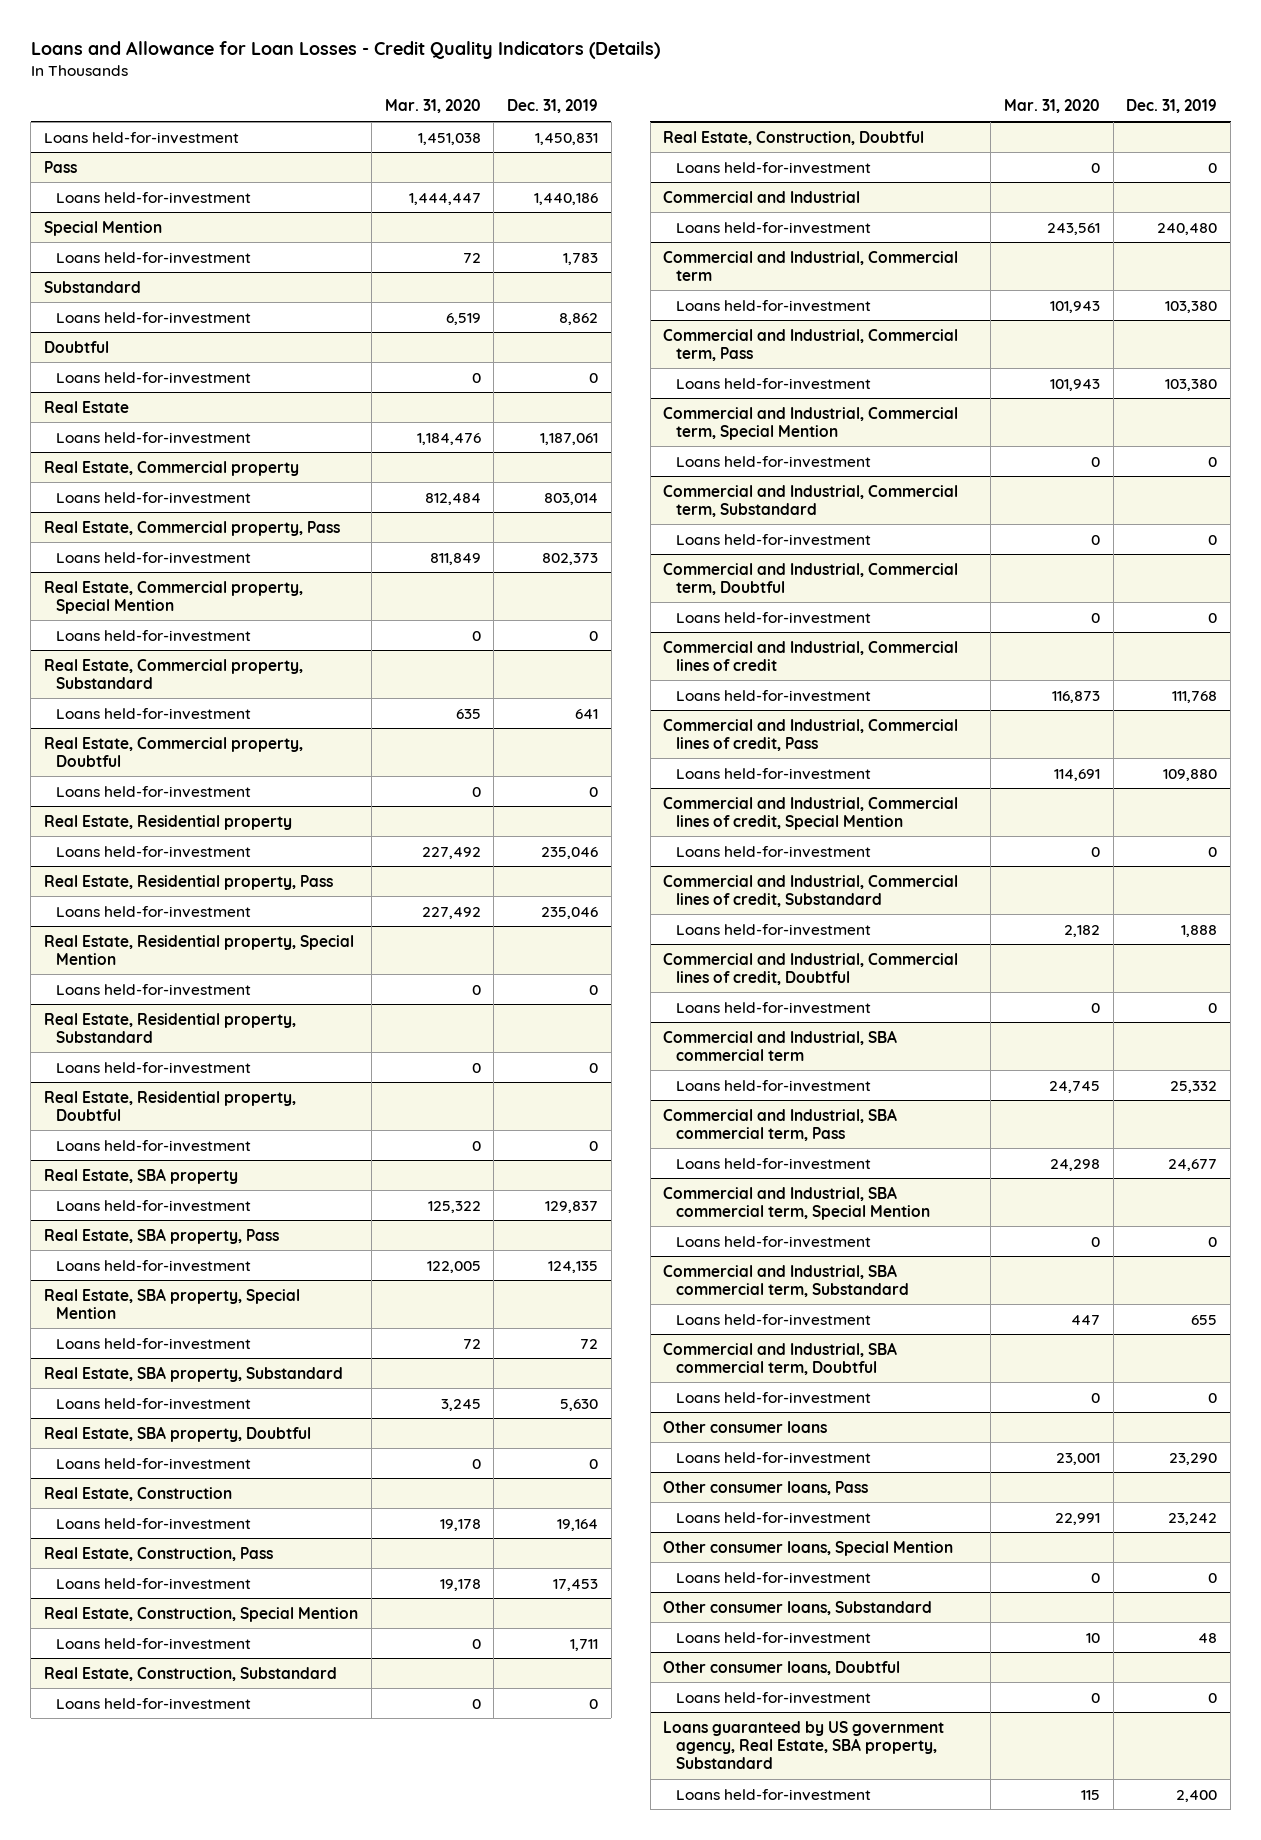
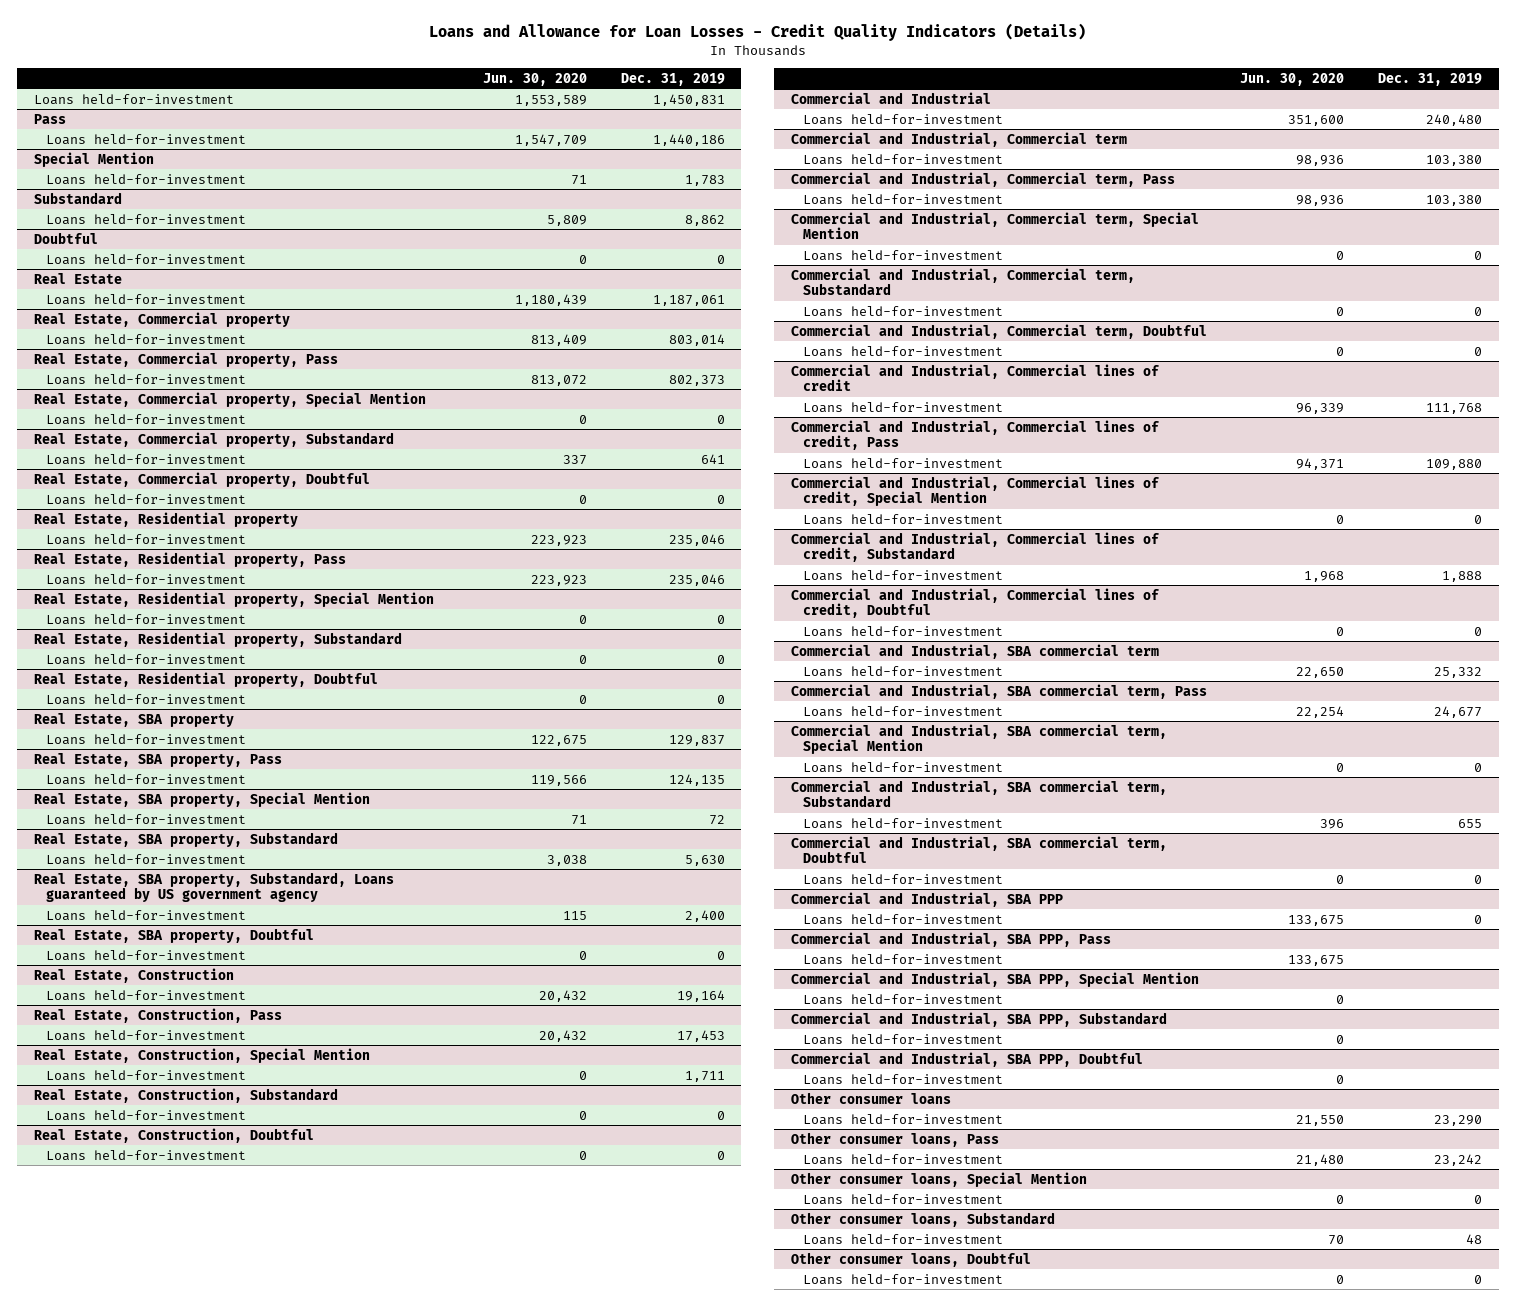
[384,99,481,114] Mar. 31, 2020 -> none
none -> [483,72,588,86] Jun. 30, 2020
none -> [33,871,394,903] Real Estate, SBA property, Substandard, Loans guaranteed by US government agency
none -> [45,909,246,921] Loans held-for-investment
none -> [790,891,1063,907] Commercial and Industrial, SBA PPP
none -> [802,913,1003,925] Loans held-for-investment
none -> [790,931,1111,947] Commercial and Industrial, SBA PPP, Pass
none -> [802,953,1003,965] Loans held-for-investment
none -> [790,971,1199,987] Commercial and Industrial, SBA PPP, Special Mention
none -> [802,993,1003,1005] Loans held-for-investment
none -> [790,1011,1167,1027] Commercial and Industrial, SBA PPP, Substandard
none -> [802,1033,1003,1045] Loans held-for-investment
none -> [790,1051,1143,1067] Commercial and Industrial, SBA PPP, Doubtful
none -> [802,1073,1003,1085] Loans held-for-investment
[663,1720,945,1770] Loans guaranteed by US government agency, Real Estate, SBA property, Substandard -> none
[675,1788,871,1801] Loans held-for-investment -> none

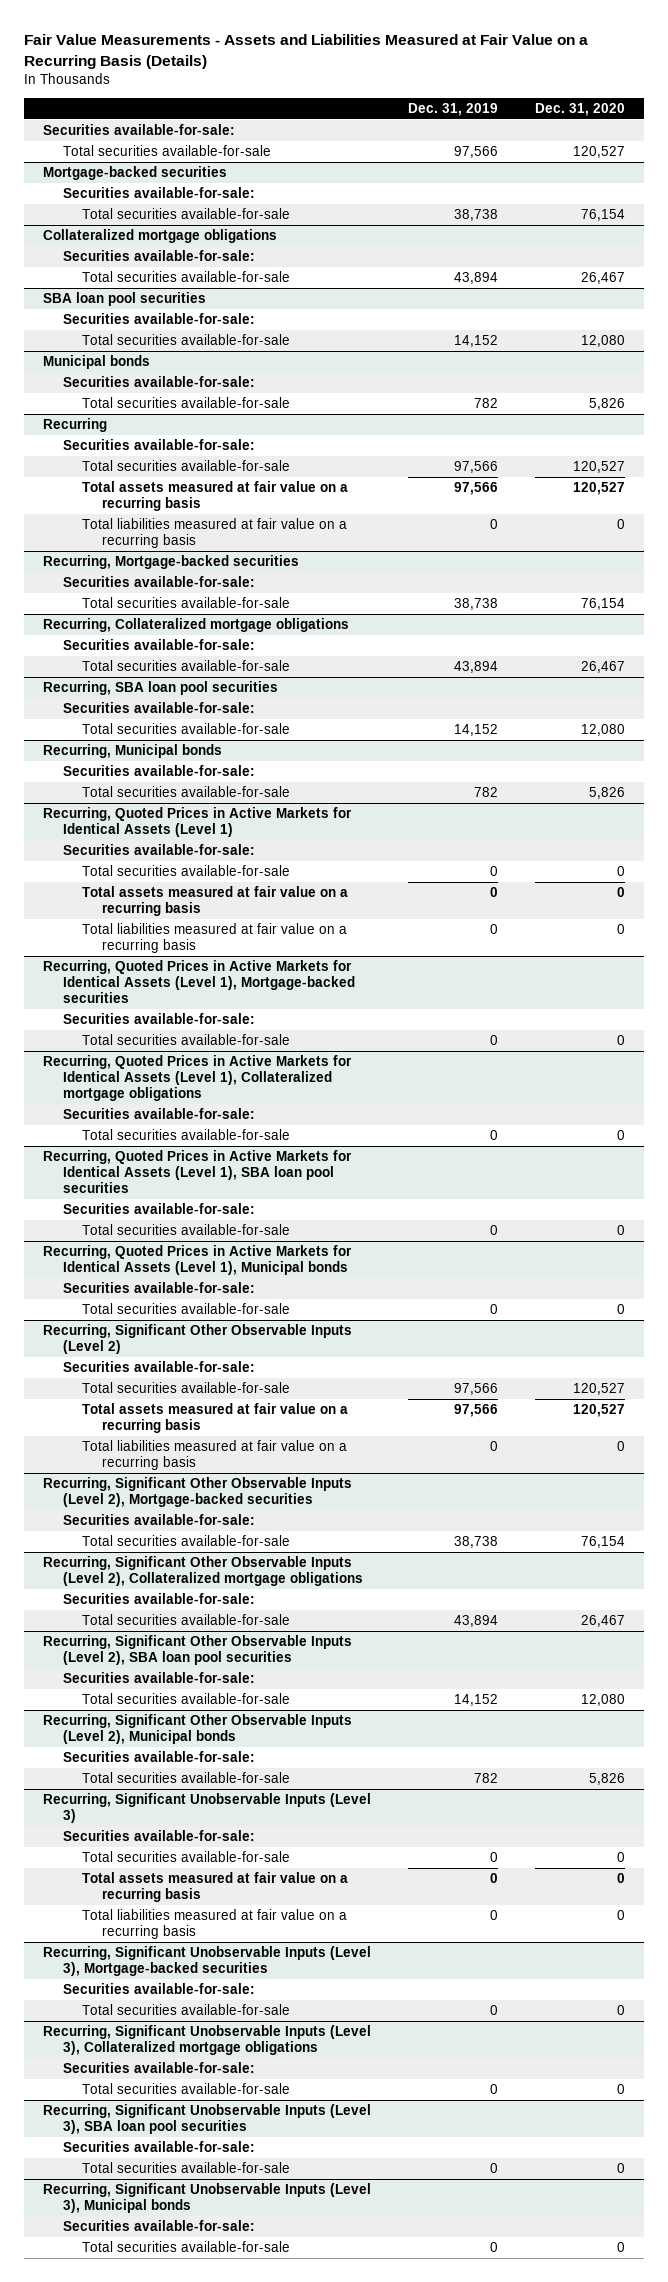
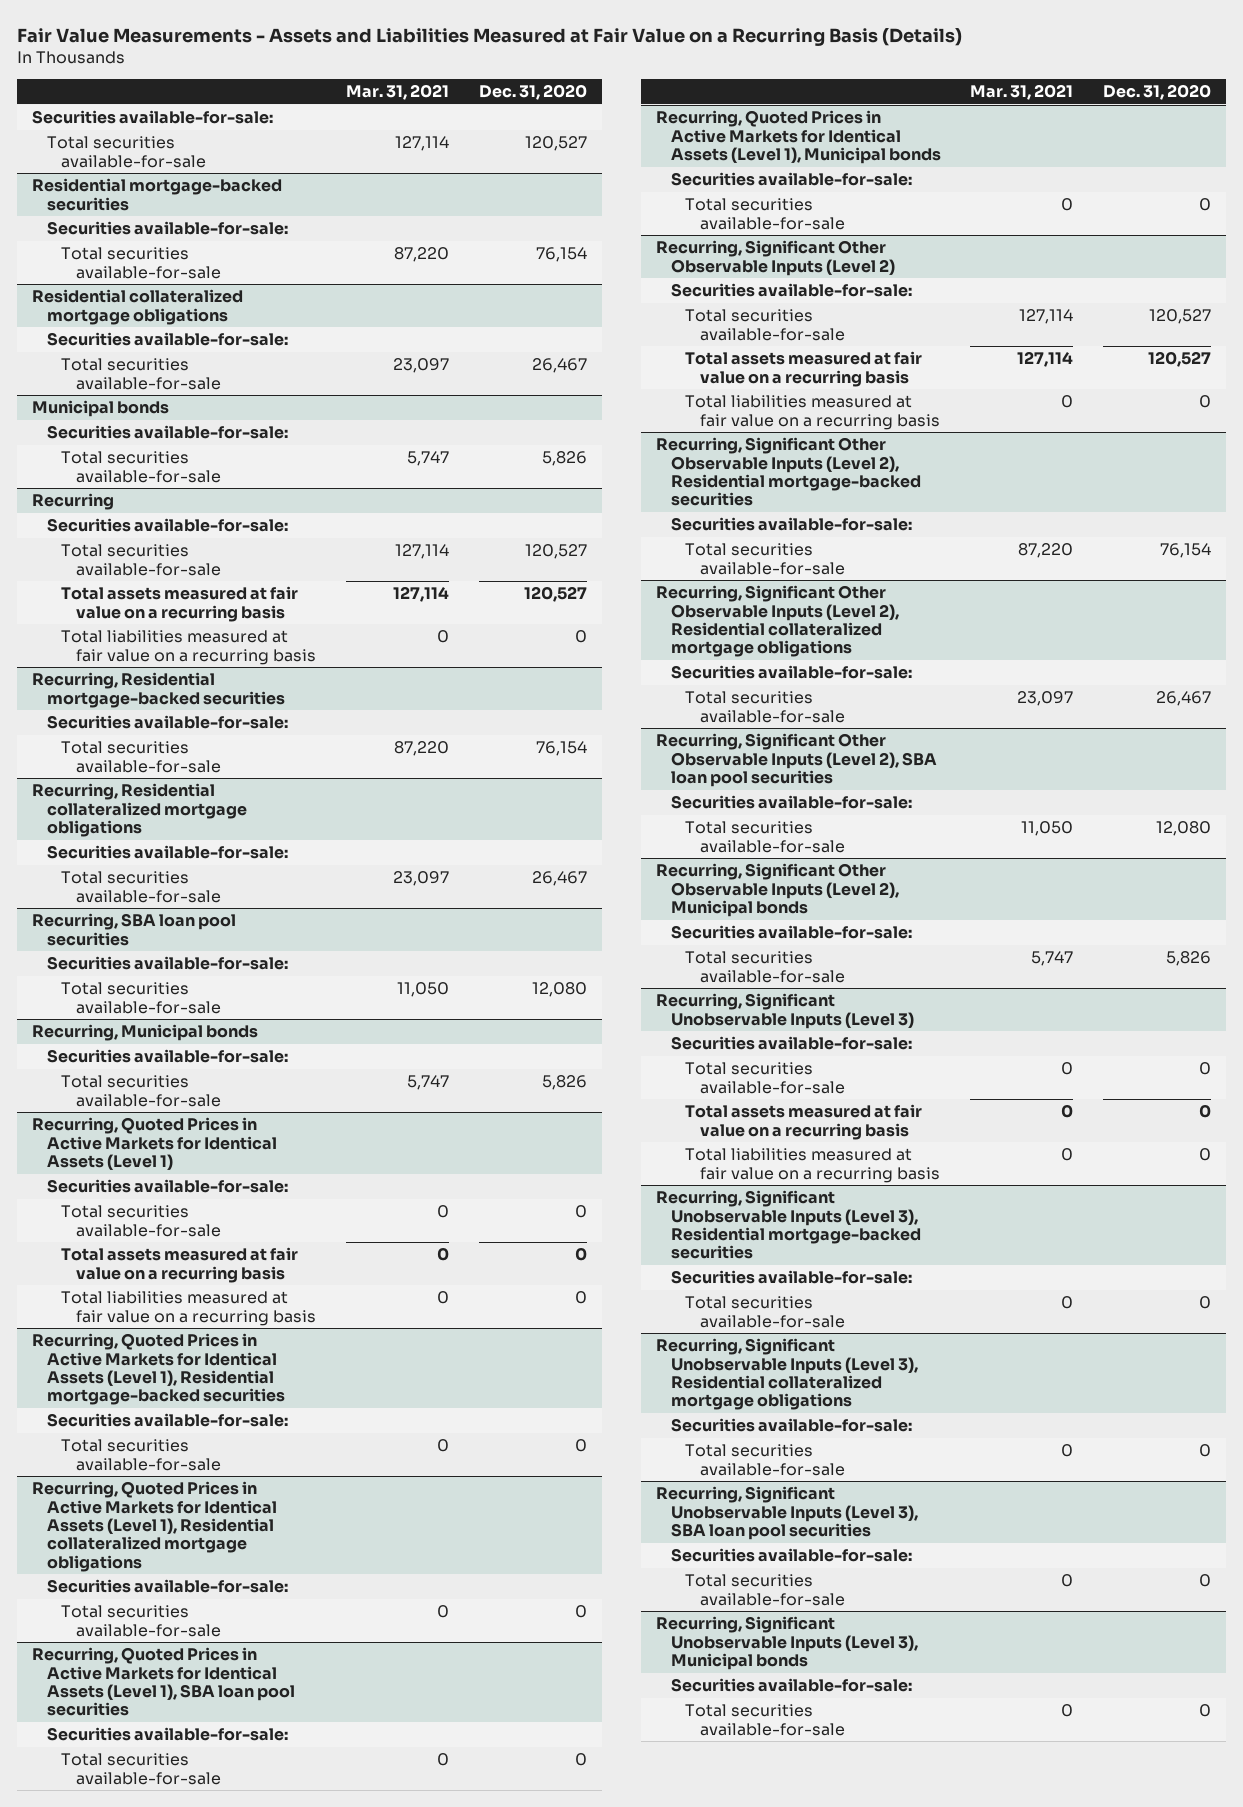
[408,102,499,116] Dec. 31, 2019 -> none
none -> [346,84,450,101] Mar. 31, 2021
[42,165,227,180] Mortgage-backed securities -> [32,178,283,211] Residential mortgage-backed securities
[42,228,277,243] Collateralized mortgage obligations -> [32,289,244,325] Residential collateralized mortgage obligations
[42,291,206,306] SBA loan pool securities -> none
[62,312,255,324] Securities available-for-sale: -> none
[82,333,291,345] Total securities available-for-sale -> none
[42,554,299,569] Recurring, Mortgage-backed securities -> [32,672,285,708] Recurring, Residential mortgage-backed securities
[42,617,349,632] Recurring, Collateralized mortgage obligations -> [32,783,247,837] Recurring, Residential collateralized mortgage obligations
[42,959,355,1004] Recurring, Quoted Prices in Active Markets for Identical Assets (Level 1), Mortgage-backed securities -> [32,1333,285,1406] Recurring, Quoted Prices in Active Markets for Identical Assets (Level 1), Residential mortgage-backed securities
[42,1054,352,1102] Recurring, Quoted Prices in Active Markets for Identical Assets (Level 1), Collateralized mortgage obligations -> [32,1481,277,1572] Recurring, Quoted Prices in Active Markets for Identical Assets (Level 1), Residential collateralized mortgage obligations
[42,1476,352,1507] Recurring, Significant Other Observable Inputs (Level 2), Mortgage-backed securities -> [656,437,921,507] Recurring, Significant Other Observable Inputs (Level 2), Residential mortgage-backed securities
[42,1555,363,1586] Recurring, Significant Other Observable Inputs (Level 2), Collateralized mortgage obligations -> [656,585,899,658] Recurring, Significant Other Observable Inputs (Level 2), Residential collateralized mortgage obligations
[42,1945,371,1976] Recurring, Significant Unobservable Inputs (Level 3), Mortgage-backed securities -> [656,1190,921,1260] Recurring, Significant Unobservable Inputs (Level 3), Residential mortgage-backed securities
[42,2024,371,2055] Recurring, Significant Unobservable Inputs (Level 3), Collateralized mortgage obligations -> [656,1338,918,1411] Recurring, Significant Unobservable Inputs (Level 3), Residential collateralized mortgage obligations

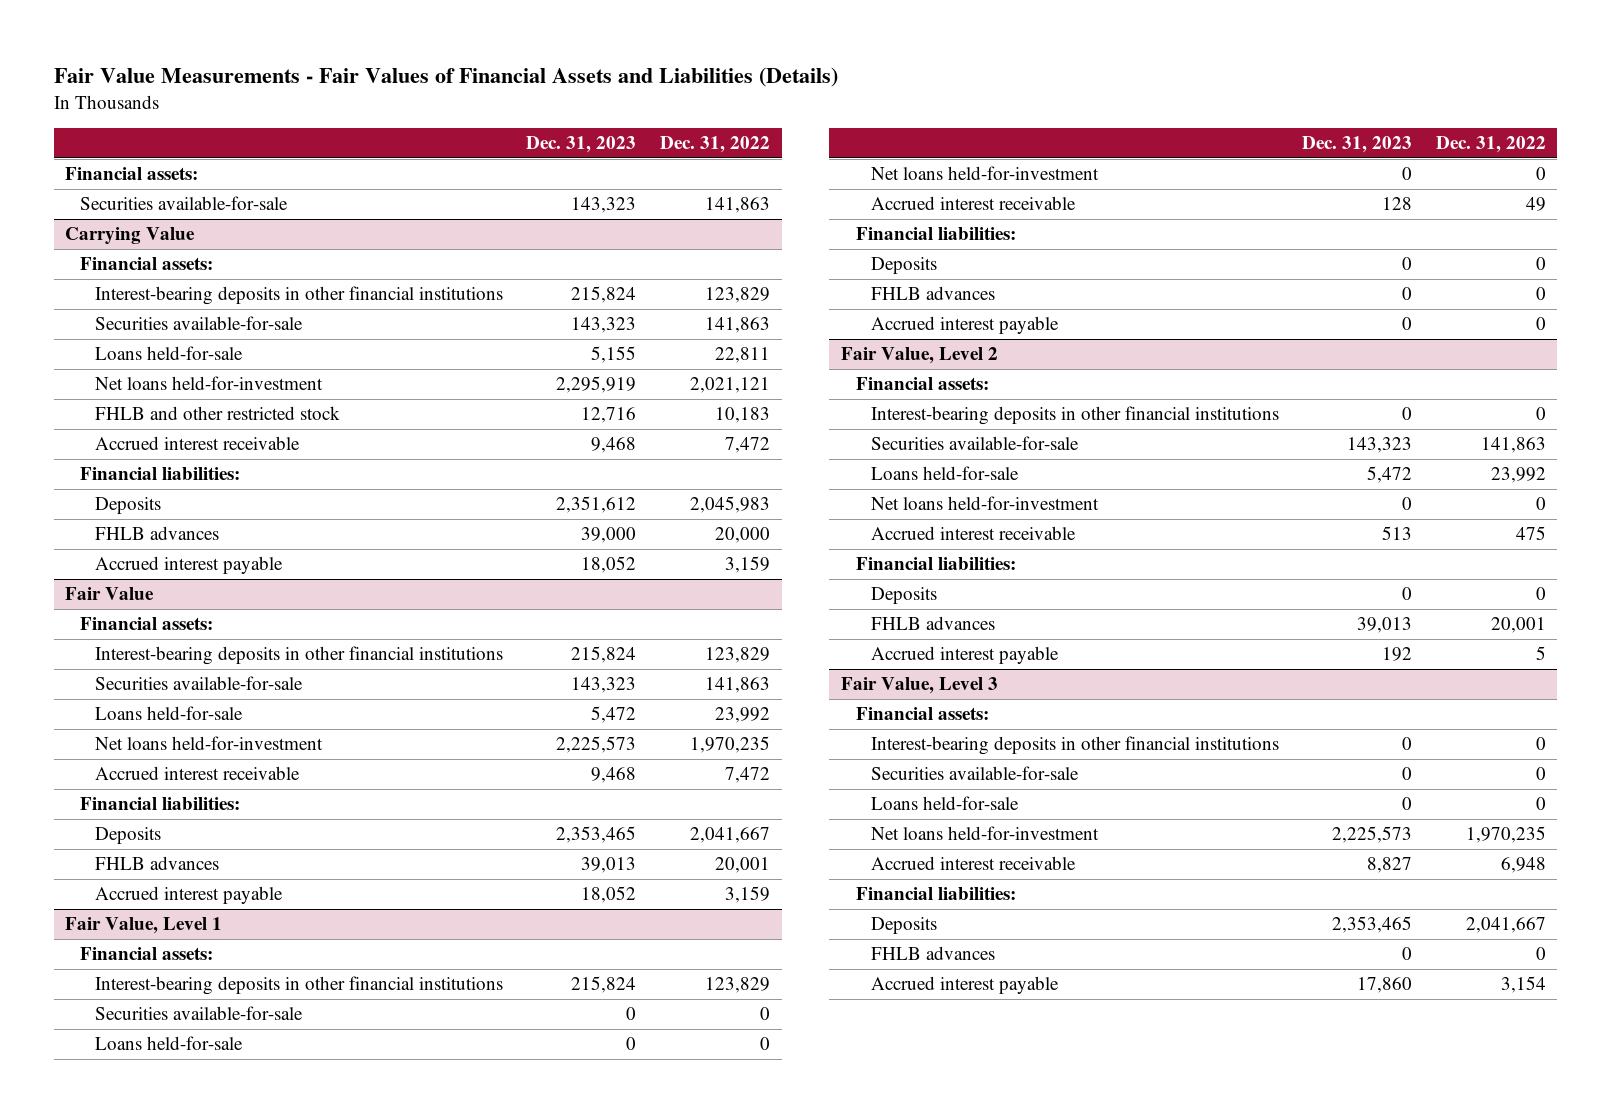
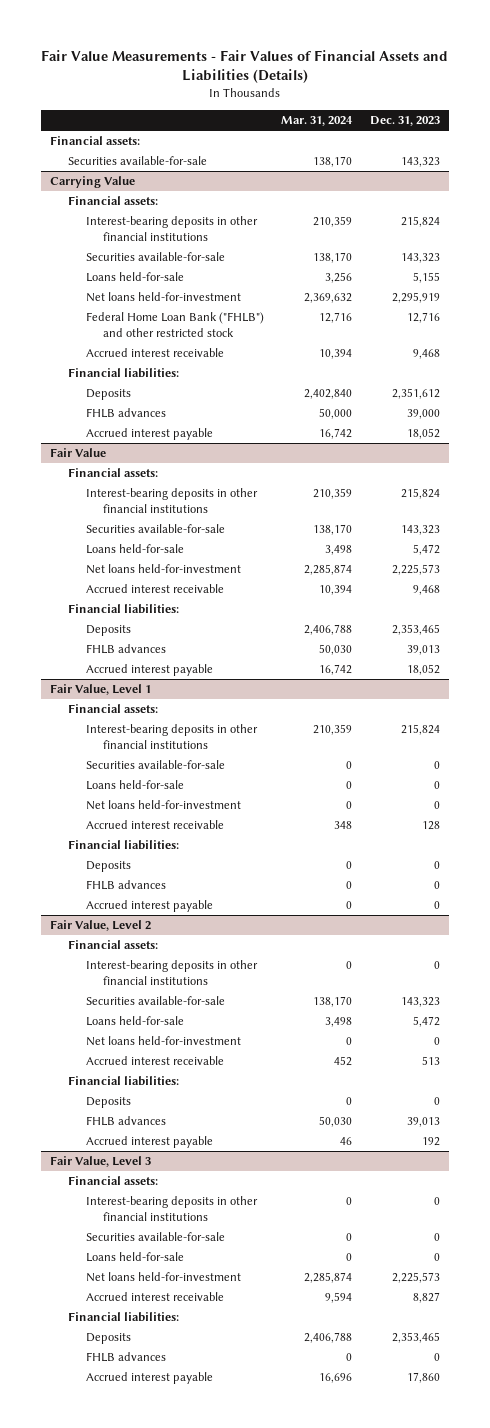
[659,136,770,154] Dec. 31, 2022 -> none
none -> [281,116,354,127] Mar. 31, 2024
[95,406,341,421] FHLB and other restricted stock -> [85,312,264,337] Federal Home Loan Bank ("FHLB") and other restricted stock

